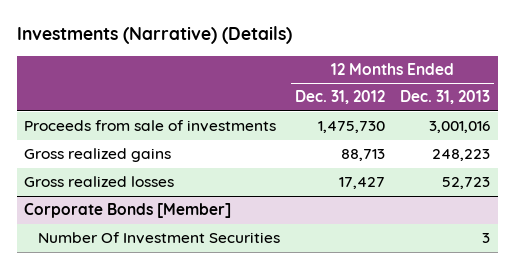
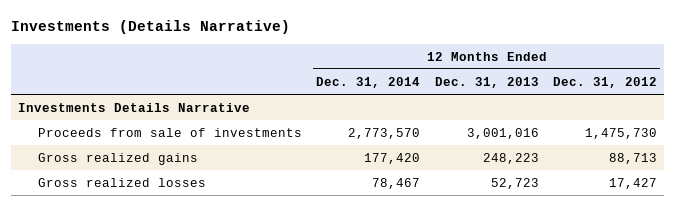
[16,26,292,45] Investments (Narrative) (Details) -> [11,20,291,35] Investments (Details Narrative)
none -> [316,76,421,88] Dec. 31, 2014
none -> [18,102,251,112] Investments Details Narrative
[24,203,232,219] Corporate Bonds [Member] -> none
[37,232,280,245] Number Of Investment Securities -> none

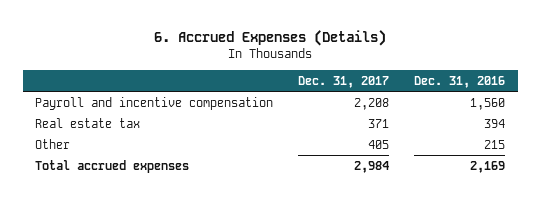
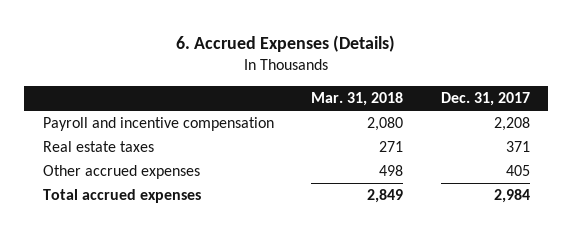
[414,75,506,88] Dec. 31, 2016 -> none
none -> [311,92,404,107] Mar. 31, 2018
[35,117,141,128] Real estate tax -> [43,141,155,153] Real estate taxes
[35,138,71,149] Other -> [43,165,201,180] Other accrued expenses

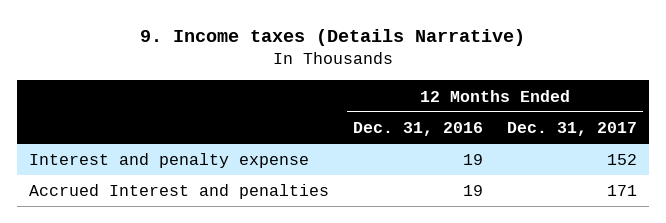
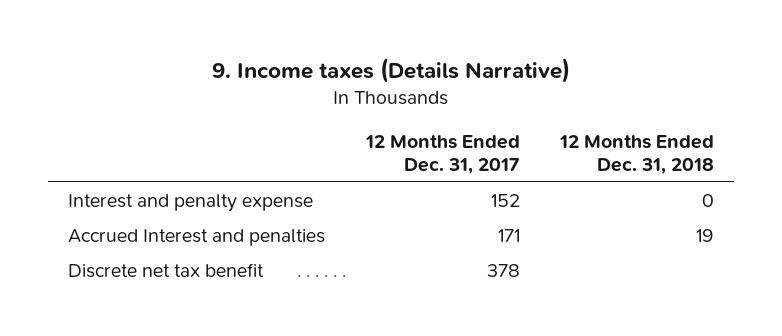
[353,121,484,136] Dec. 31, 2016 -> none
none -> [559,134,715,174] 12 Months Ended Dec. 31, 2018
none -> [68,262,265,278] Discrete net tax benefit

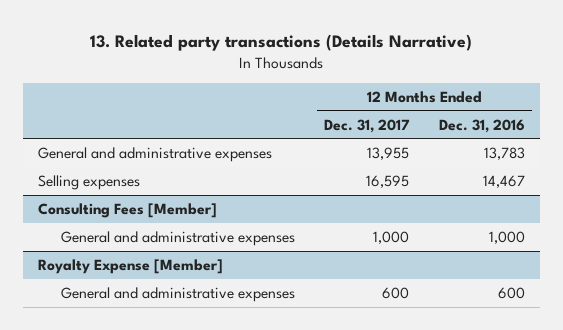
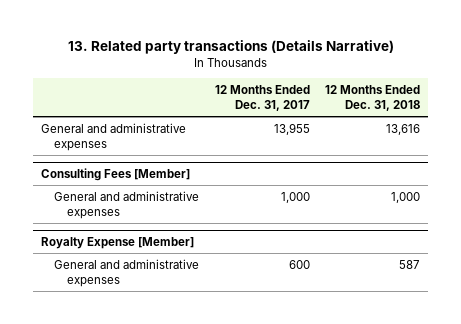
[438,118,525,133] Dec. 31, 2016 -> none
none -> [325,85,421,112] 12 Months Ended Dec. 31, 2018
[38,174,141,190] Selling expenses -> none

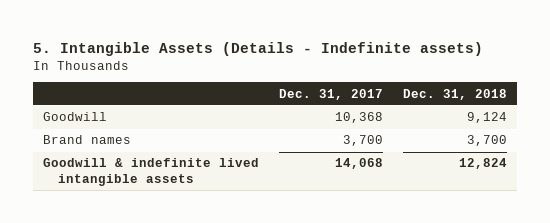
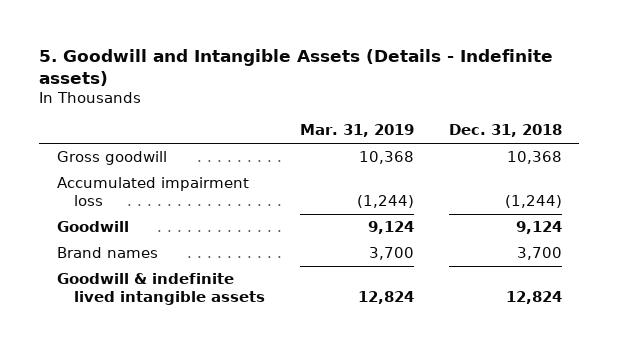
[33,41,484,56] 5. Intangible Assets (Details - Indefinite assets) -> [39,48,554,86] 5. Goodwill and Intangible Assets (Details - Indefinite assets)
[278,88,383,100] Dec. 31, 2017 -> none
none -> [299,124,414,138] Mar. 31, 2019
none -> [56,151,167,166] Gross goodwill
none -> [56,177,249,207] Accumulated impairment loss

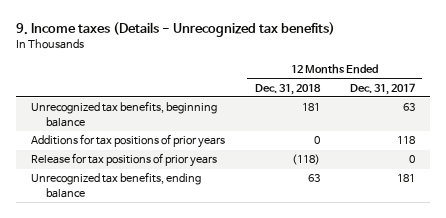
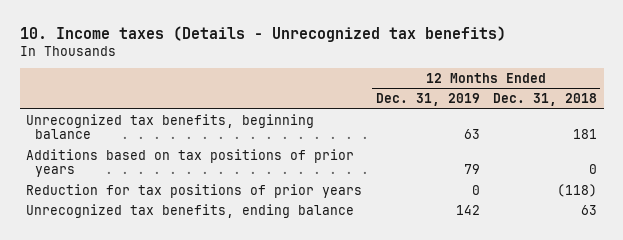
[15,22,335,38] 9. Income taxes (Details - Unrecognized tax benefits) -> [19,26,506,43] 10. Income taxes (Details - Unrecognized tax benefits)
[349,82,415,95] Dec. 31, 2017 -> none
none -> [375,93,480,107] Dec. 31, 2019
[30,134,225,149] Additions for tax positions of prior years -> [26,148,355,178] Additions based on tax positions of prior years
[30,153,217,168] Release for tax positions of prior years -> [26,183,363,198] Reduction for tax positions of prior years

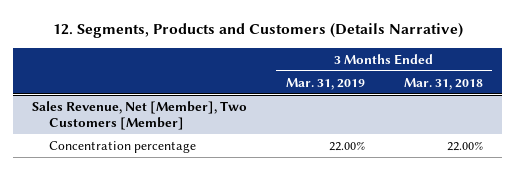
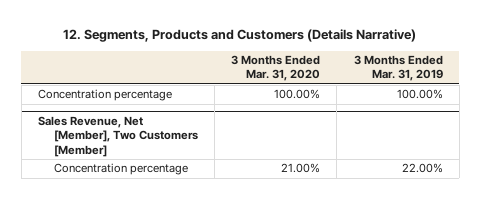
[403,77,483,90] Mar. 31, 2018 -> none
none -> [231,54,321,82] 3 Months Ended Mar. 31, 2020
none -> [37,89,172,102] Concentration percentage

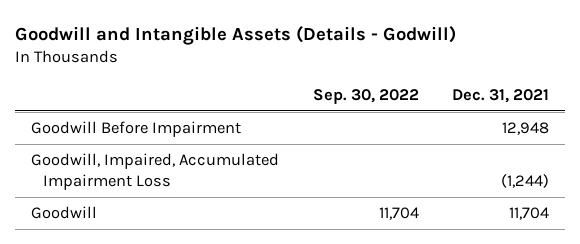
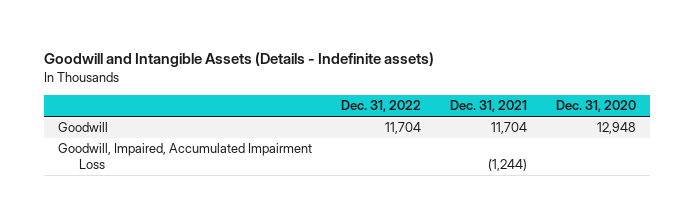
[14,26,456,46] Goodwill and Intangible Assets (Details - Godwill) -> [44,52,435,68] Goodwill and Intangible Assets (Details - Indefinite assets)
[312,88,419,104] Sep. 30, 2022 -> none
none -> [341,100,422,113] Dec. 31, 2022
none -> [555,100,636,113] Dec. 31, 2020
[31,121,242,138] Goodwill Before Impairment -> none
[31,153,280,191] Goodwill, Impaired, Accumulated Impairment Loss -> [58,143,313,169] Goodwill, Impaired, Accumulated Impairment Loss

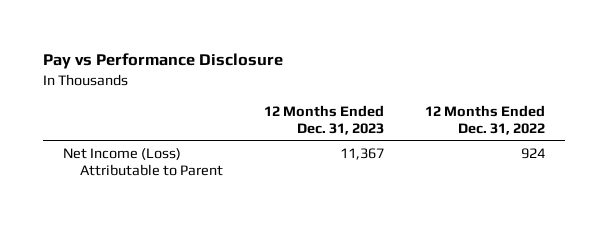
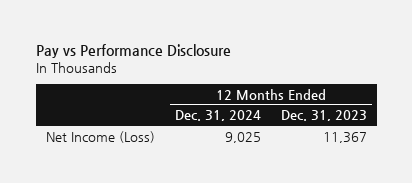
[425,104,546,136] 12 Months Ended Dec. 31, 2022 -> none
none -> [174,110,261,122] Dec. 31, 2024
[63,147,224,176] Net Income (Loss) Attributable to Parent -> [45,130,155,143] Net Income (Loss)

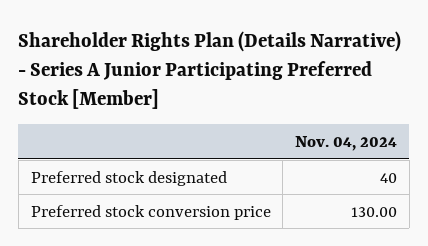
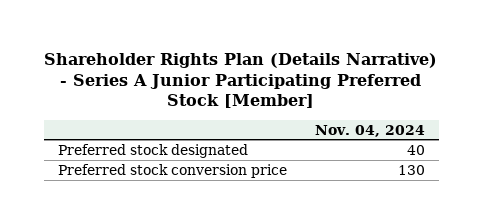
[350,206,397,217] 130.00 -> [397,164,425,175] 130

